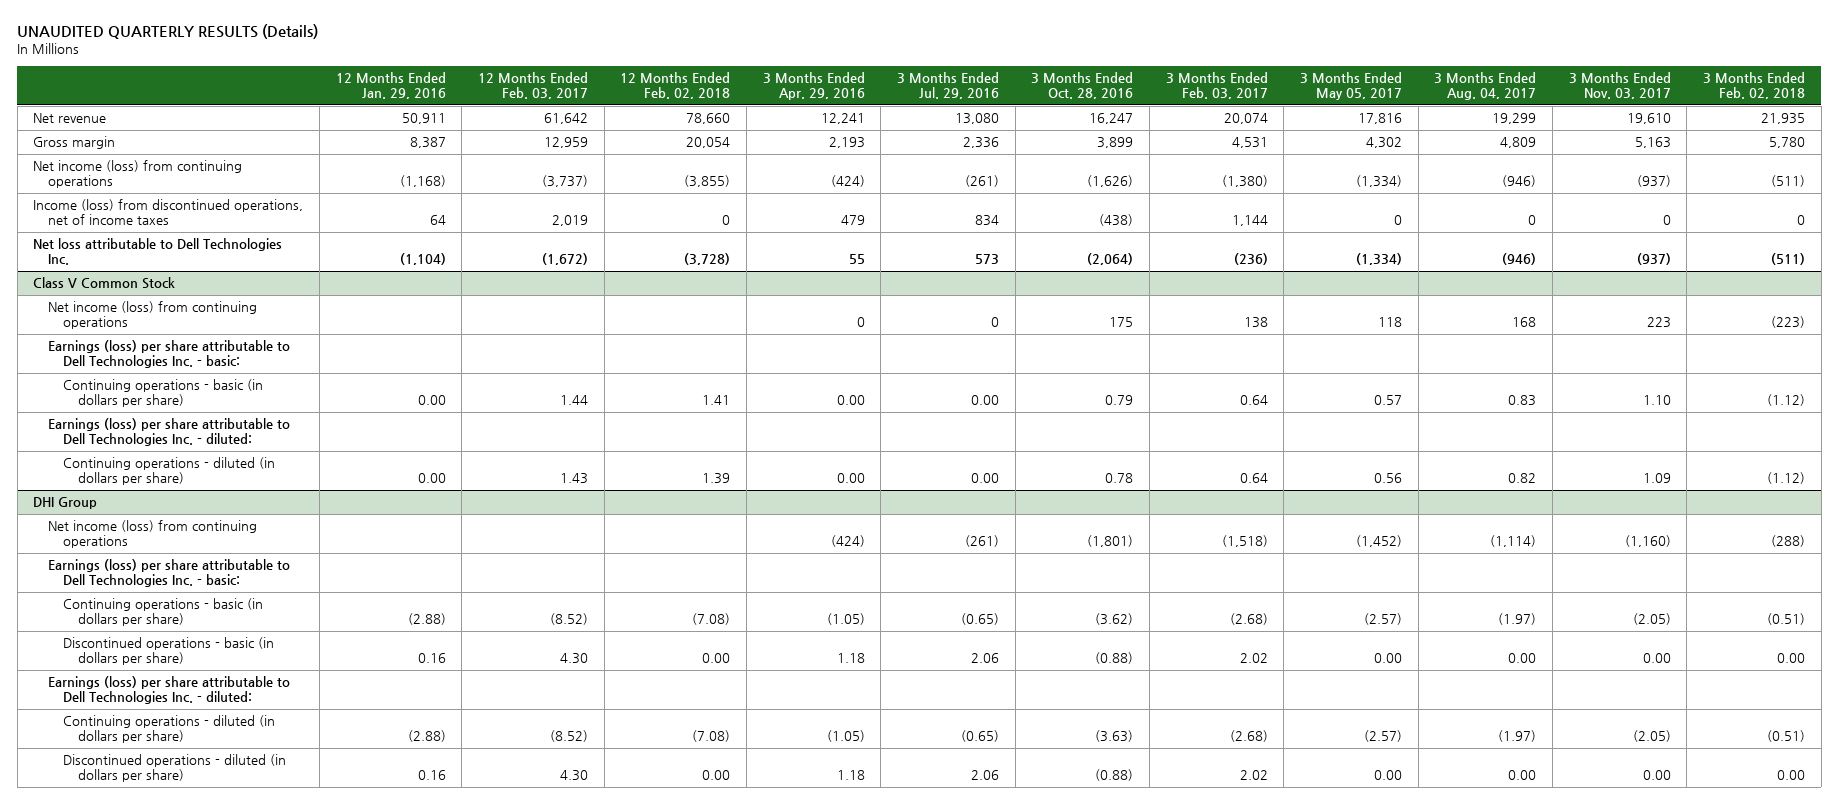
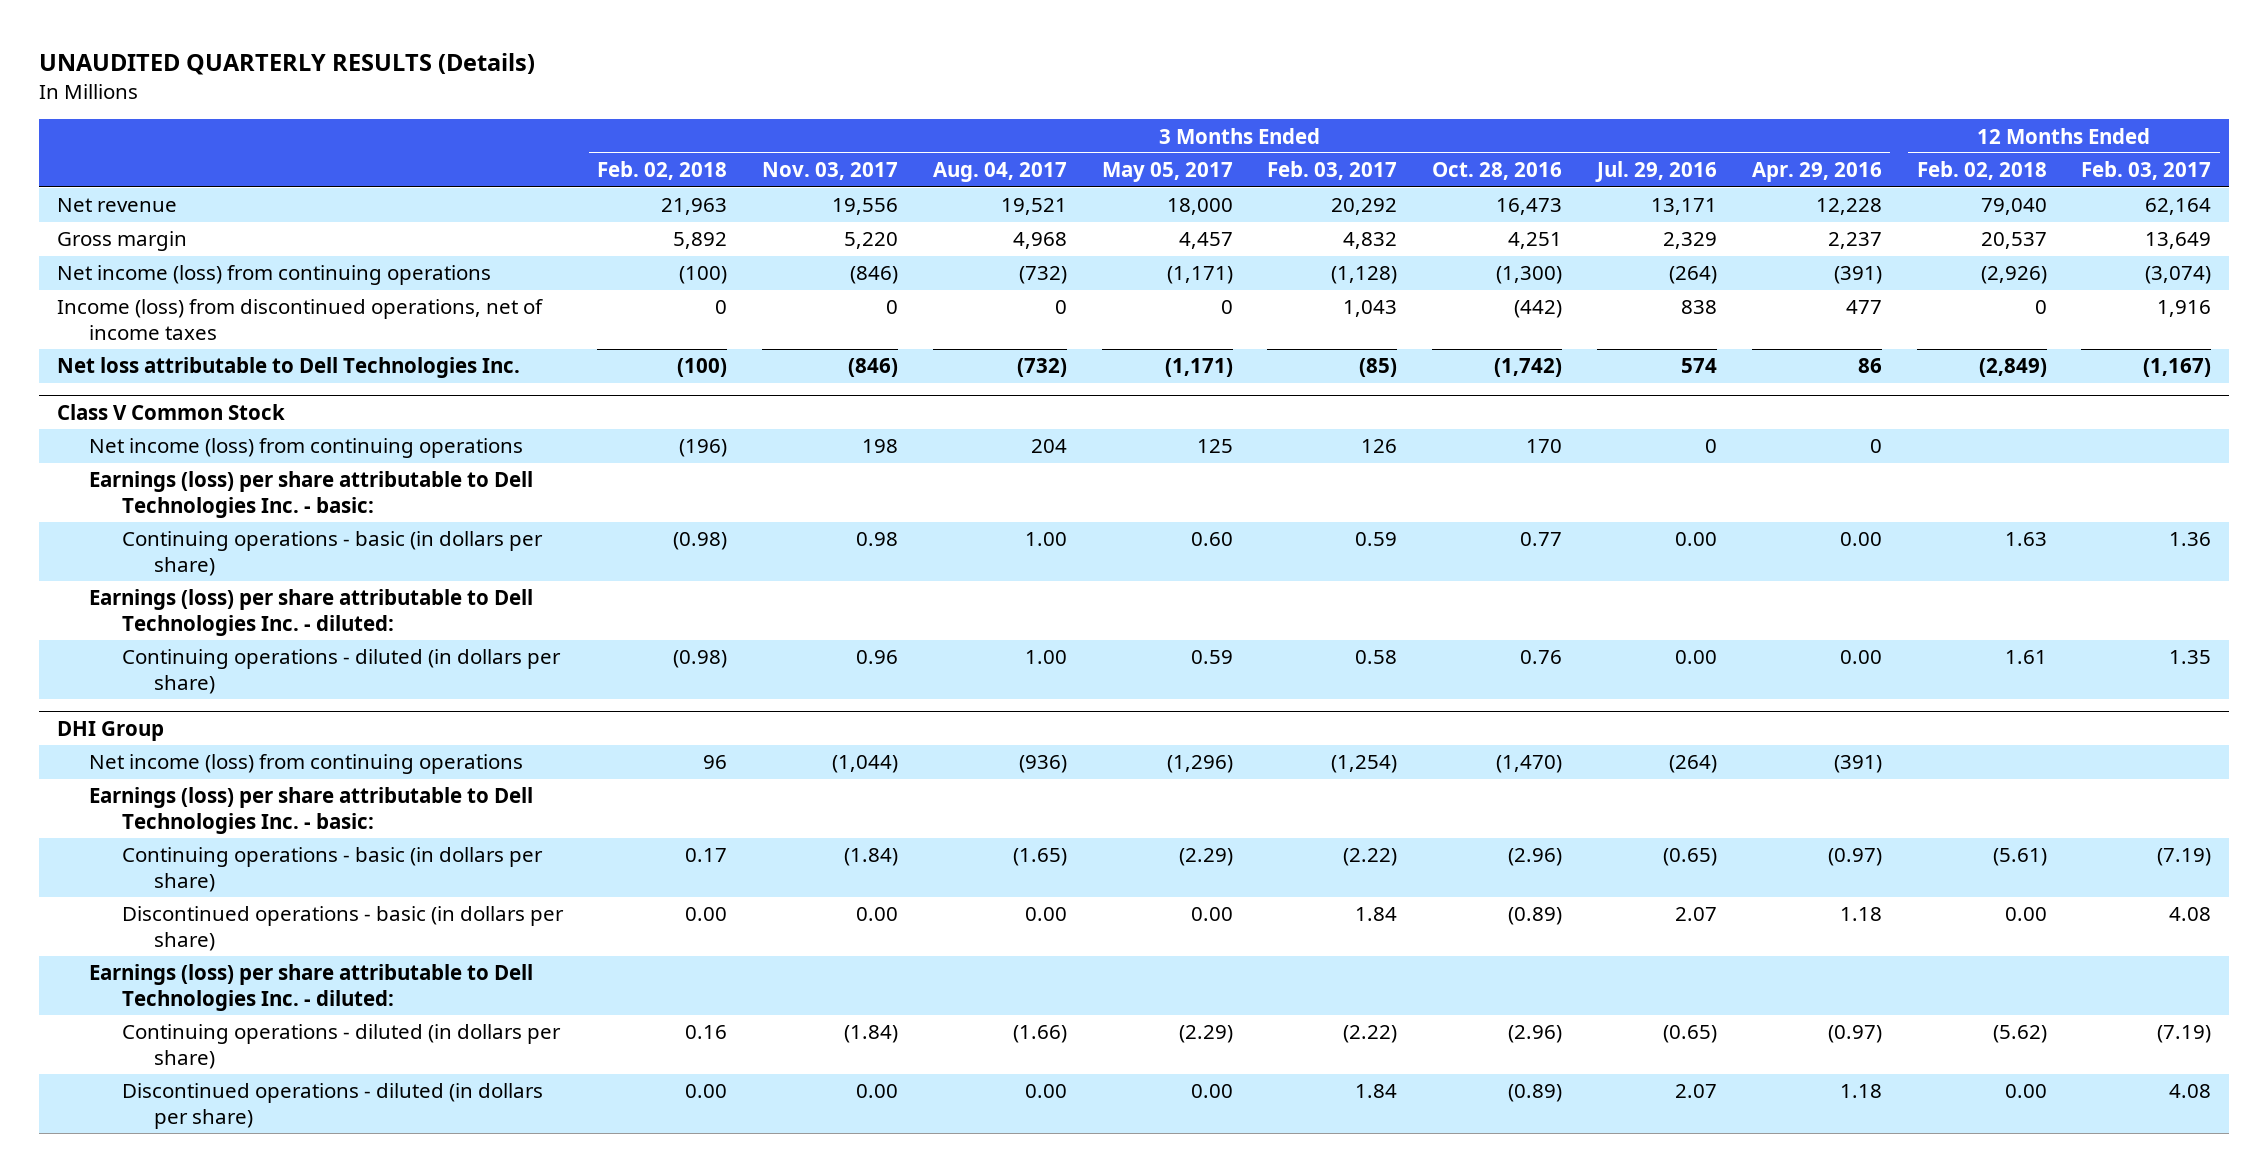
[335,71,446,100] 12 Months Ended Jan. 29, 2016 -> none
[543,113,588,125] 61,642 -> [2145,198,2212,216] 62,164
[686,113,731,125] 78,660 -> [1980,198,2047,216] 79,040
[820,113,865,125] 12,241 -> [1815,198,1882,216] 12,228
[954,113,999,125] 13,080 -> [1651,198,1718,216] 13,171
[1089,113,1134,125] 16,247 -> [1496,198,1563,216] 16,473
[1223,113,1268,125] 20,074 -> [1331,198,1398,216] 20,292
[1357,113,1402,125] 17,816 -> [1166,198,1233,216] 18,000
[1492,113,1537,125] 19,299 -> [1000,198,1067,216] 19,521
[1626,113,1671,125] 19,610 -> [832,198,899,216] 19,556
[1761,113,1806,125] 21,935 -> [661,198,728,216] 21,963
[543,137,588,149] 12,959 -> [2145,232,2212,250] 13,649
[686,137,731,149] 20,054 -> [1980,232,2047,250] 20,537
[828,137,865,149] 2,193 -> [1827,232,1882,250] 2,237
[962,137,999,149] 2,336 -> [1663,232,1718,250] 2,329
[1097,137,1134,149] 3,899 -> [1508,232,1563,250] 4,251
[1231,137,1268,149] 4,531 -> [1343,232,1398,250] 4,832
[1365,137,1402,149] 4,302 -> [1178,232,1233,250] 4,457
[1500,137,1537,149] 4,809 -> [1012,232,1067,250] 4,968
[1634,137,1671,149] 5,163 -> [844,232,899,250] 5,220
[1769,137,1806,149] 5,780 -> [673,232,728,250] 5,892
[541,175,588,188] (3,737) -> [2145,266,2212,285] (3,074)
[684,175,731,188] (3,855) -> [1980,266,2047,285] (2,926)
[830,175,865,188] (424) -> [1833,266,1882,285] (391)
[964,175,999,188] (261) -> [1669,266,1718,285] (264)
[1087,175,1134,188] (1,626) -> [1496,266,1563,285] (1,300)
[1221,175,1268,188] (1,380) -> [1331,266,1398,285] (1,128)
[1355,175,1402,188] (1,334) -> [1166,266,1233,285] (1,171)
[1502,175,1537,188] (946) -> [1018,266,1067,285] (732)
[1636,175,1671,188] (937) -> [850,266,899,285] (846)
[1771,175,1806,188] (511) -> [679,266,728,285] (100)
[551,215,588,227] 2,019 -> [2157,300,2212,318] 1,916
[840,215,865,226] 479 -> [1845,300,1882,315] 477
[974,215,999,227] 834 -> [1681,300,1718,315] 838
[1099,214,1134,227] (438) -> [1514,300,1563,319] (442)
[1231,215,1268,227] 1,144 -> [1343,300,1398,318] 1,043
[541,253,588,266] (1,672) -> [2143,358,2212,378] (1,167)
[684,253,731,266] (3,728) -> [1978,358,2047,378] (2,849)
[848,254,865,265] 55 -> [1857,358,1882,374] 86
[974,254,999,265] 573 -> [1681,358,1718,374] 574
[1087,253,1134,266] (2,064) -> [1494,358,1563,378] (1,742)
[1233,253,1268,266] (236) -> [1359,358,1398,378] (85)
[1355,253,1402,266] (1,334) -> [1164,358,1233,378] (1,171)
[1502,253,1537,266] (946) -> [1016,358,1067,378] (732)
[1636,253,1671,266] (937) -> [848,358,899,378] (846)
[1771,253,1806,266] (511) -> [677,358,728,378] (100)
[1109,317,1134,328] 175 -> [1526,439,1563,454] 170
[1243,317,1268,329] 138 -> [1361,439,1398,454] 126
[1377,317,1402,328] 118 -> [1196,439,1233,454] 125
[1512,317,1537,328] 168 -> [1030,439,1067,454] 204
[1646,317,1671,329] 223 -> [862,439,899,454] 198
[1771,316,1806,329] (223) -> [679,439,728,458] (196)
[559,395,588,406] 1.44 -> [2169,532,2212,547] 1.36
[702,395,731,406] 1.41 -> [2004,532,2047,547] 1.63
[1105,395,1134,406] 0.79 -> [1520,532,1563,547] 0.77
[1239,395,1268,406] 0.64 -> [1355,532,1398,547] 0.59
[1373,395,1402,406] 0.57 -> [1190,532,1233,547] 0.60
[1508,395,1537,407] 0.83 -> [1024,532,1067,547] 1.00
[1642,395,1671,406] 1.10 -> [856,532,899,547] 0.98
[1767,394,1806,407] (1.12) -> [673,532,728,551] (0.98)
[559,473,588,485] 1.43 -> [2169,650,2212,665] 1.35
[702,473,731,485] 1.39 -> [2004,650,2047,665] 1.61
[1105,473,1134,484] 0.78 -> [1520,650,1563,665] 0.76
[1239,473,1268,484] 0.64 -> [1355,650,1398,665] 0.58
[1373,473,1402,484] 0.56 -> [1190,650,1233,665] 0.59
[1508,473,1537,484] 0.82 -> [1024,650,1067,665] 1.00
[1642,473,1671,484] 1.09 -> [856,650,899,665] 0.96
[1767,472,1806,485] (1.12) -> [673,650,728,669] (0.98)
[830,535,865,548] (424) -> [1833,755,1882,774] (391)
[964,535,999,548] (261) -> [1669,755,1718,774] (264)
[1087,535,1134,548] (1,801) -> [1496,755,1563,774] (1,470)
[1221,535,1268,548] (1,518) -> [1331,755,1398,774] (1,254)
[1355,535,1402,548] (1,452) -> [1166,755,1233,774] (1,296)
[1490,535,1537,548] (1,114) -> [1018,755,1067,774] (936)
[1624,535,1671,548] (1,160) -> [832,755,899,774] (1,044)
[1771,535,1806,548] (288) -> [703,755,728,770] 96
[549,613,588,626] (8.52) -> [2157,848,2212,867] (7.19)
[692,613,731,626] (7.08) -> [1992,848,2047,867] (5.61)
[826,613,865,626] (1.05) -> [1827,848,1882,867] (0.97)
[1095,613,1134,626] (3.62) -> [1508,848,1563,867] (2.96)
[1229,613,1268,626] (2.68) -> [1343,848,1398,867] (2.22)
[1363,613,1402,626] (2.57) -> [1178,848,1233,867] (2.29)
[1498,613,1537,626] (1.97) -> [1012,848,1067,867] (1.65)
[1632,613,1671,626] (2.05) -> [844,848,899,867] (1.84)
[1767,613,1806,626] (0.51) -> [685,848,728,863] 0.17
[559,653,588,665] 4.30 -> [2169,907,2212,922] 4.08
[970,653,999,664] 2.06 -> [1675,907,1718,922] 2.07
[1095,652,1134,665] (0.88) -> [1508,907,1563,926] (0.89)
[1239,653,1268,664] 2.02 -> [1355,907,1398,922] 1.84
[549,730,588,743] (8.52) -> [2157,1025,2212,1044] (7.19)
[692,730,731,743] (7.08) -> [1992,1025,2047,1044] (5.62)
[826,730,865,743] (1.05) -> [1827,1025,1882,1044] (0.97)
[1095,730,1134,743] (3.63) -> [1508,1025,1563,1044] (2.96)
[1229,730,1268,743] (2.68) -> [1343,1025,1398,1044] (2.22)
[1363,730,1402,743] (2.57) -> [1178,1025,1233,1044] (2.29)
[1498,730,1537,743] (1.97) -> [1012,1025,1067,1044] (1.66)
[1632,730,1671,743] (2.05) -> [844,1025,899,1044] (1.84)
[1767,730,1806,743] (0.51) -> [685,1025,728,1040] 0.16
[559,770,588,782] 4.30 -> [2169,1084,2212,1099] 4.08
[970,770,999,781] 2.06 -> [1675,1084,1718,1099] 2.07
[1095,769,1134,782] (0.88) -> [1508,1084,1563,1103] (0.89)
[1239,770,1268,781] 2.02 -> [1355,1084,1398,1099] 1.84

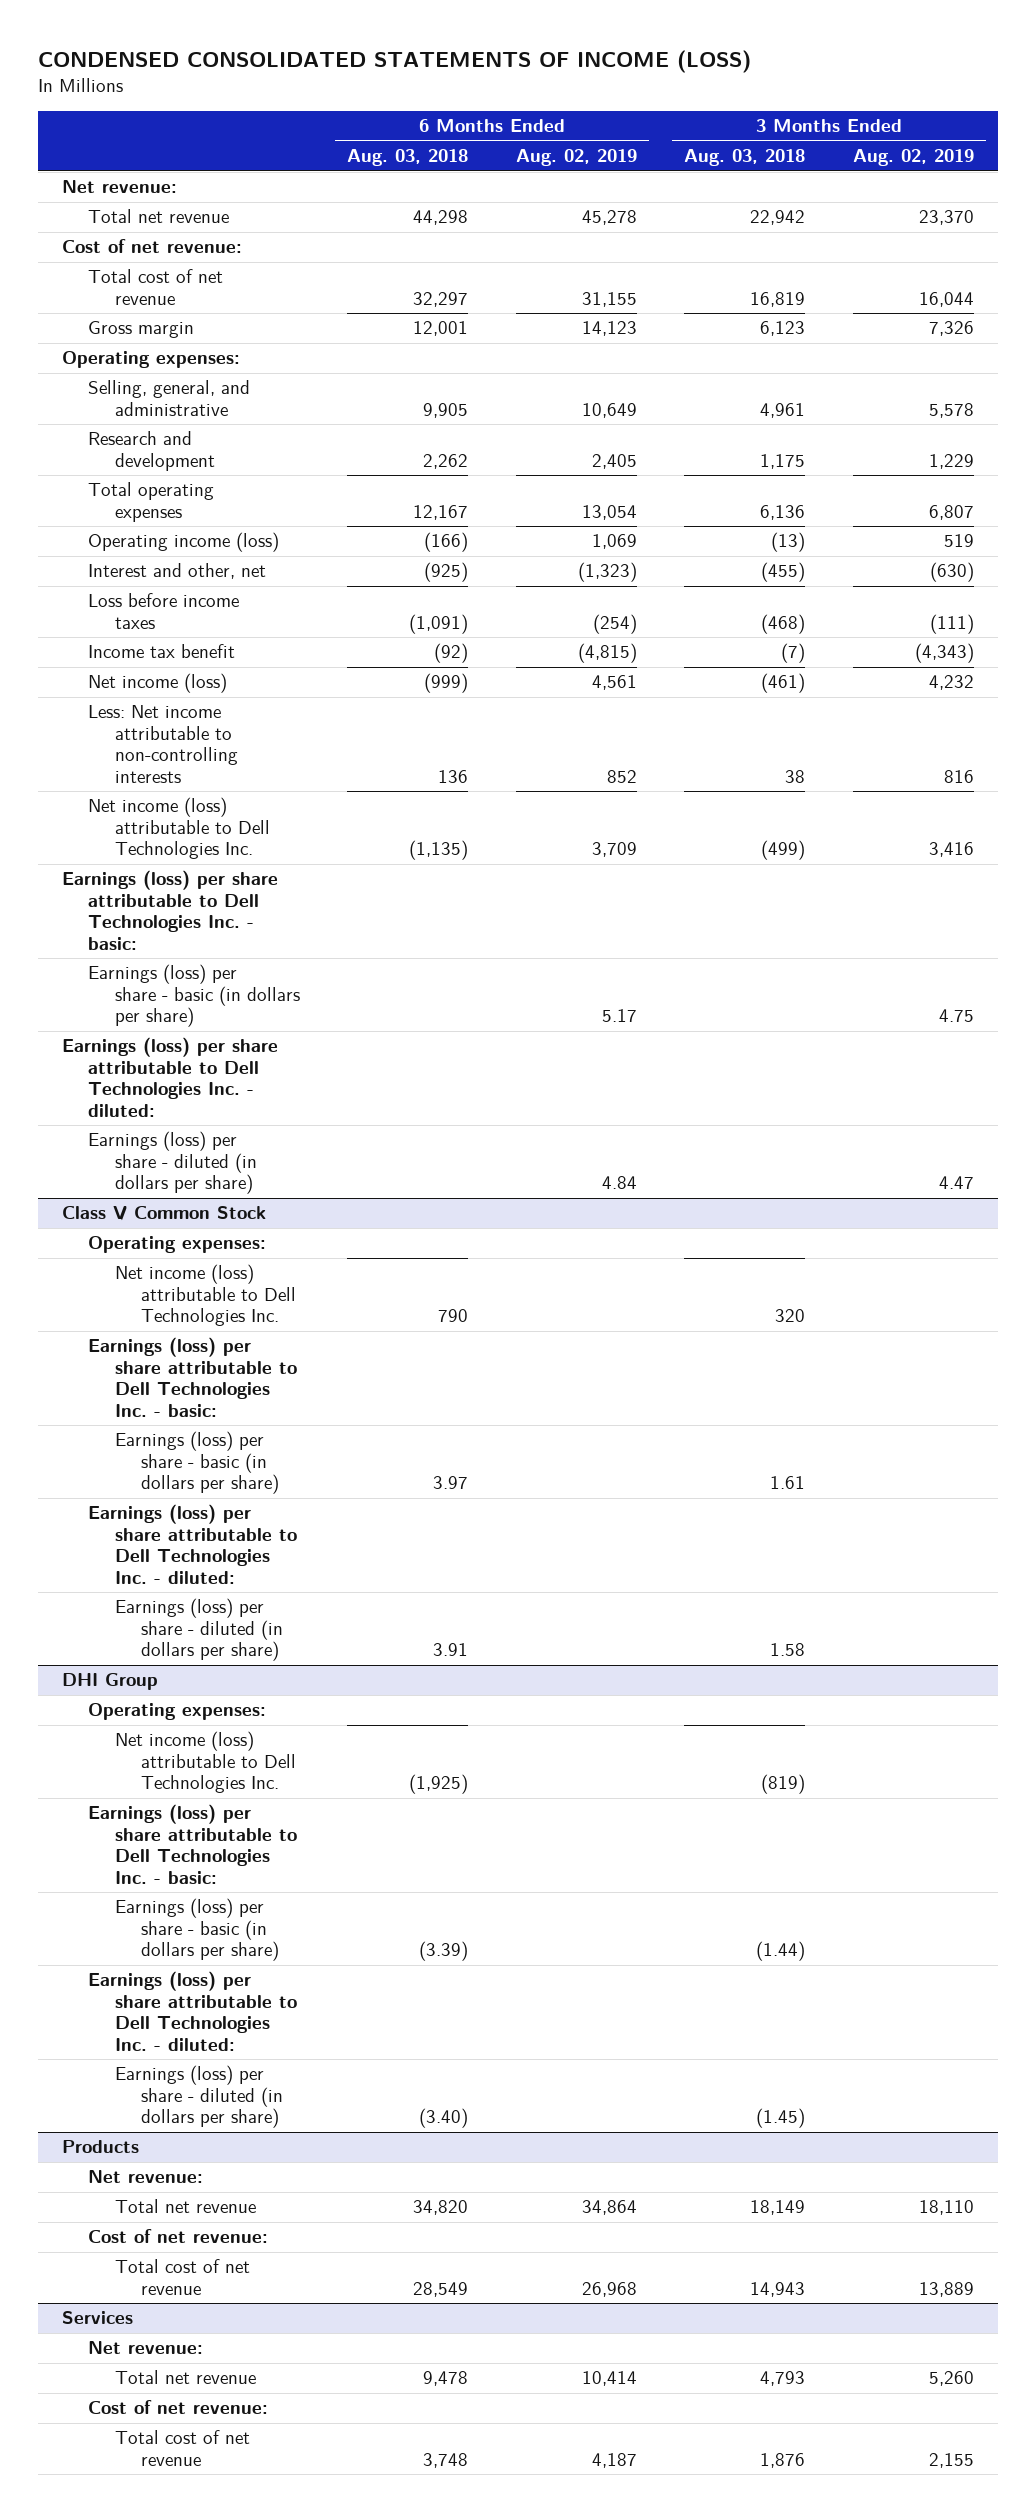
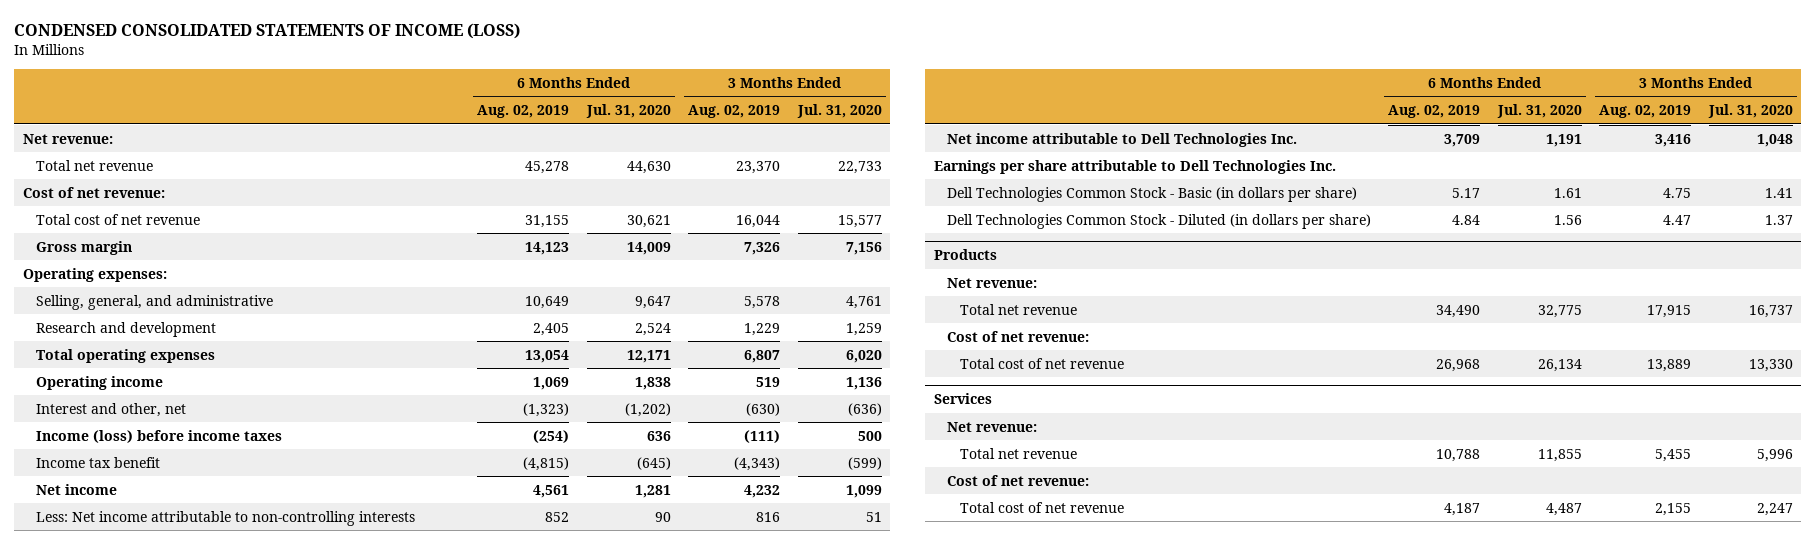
[347,149,469,167] Aug. 03, 2018 -> none
[684,149,806,167] Aug. 03, 2018 -> none
none -> [585,104,671,119] Jul. 31, 2020
none -> [796,104,882,119] Jul. 31, 2020
[88,532,280,553] Operating income (loss) -> [36,375,164,390] Operating income
[88,593,240,629] Loss before income taxes -> [36,429,283,443] Income (loss) before income taxes
[88,673,228,694] Net income (loss) -> [36,483,118,495] Net income
[62,1037,279,1117] Earnings (loss) per share attributable to Dell Technologies Inc. - diluted: -> none
[62,1206,267,1222] Class V Common Stock -> none
[88,1236,267,1254] Operating expenses: -> none
[114,1264,297,1327] Net income (loss) attributable to Dell Technologies Inc. -> none
[88,1337,297,1417] Earnings (loss) per share attributable to Dell Technologies Inc. - basic: -> none
[114,1431,280,1495] Earnings (loss) per share - basic (in dollars per share) -> none
[88,1504,297,1584] Earnings (loss) per share attributable to Dell Technologies Inc. - diluted: -> none
[114,1598,284,1662] Earnings (loss) per share - diluted (in dollars per share) -> none
[62,1673,159,1691] DHI Group -> none
[88,1703,267,1721] Operating expenses: -> none
[114,1731,297,1794] Net income (loss) attributable to Dell Technologies Inc. -> none
[88,1804,297,1884] Earnings (loss) per share attributable to Dell Technologies Inc. - basic: -> none
[114,1898,280,1962] Earnings (loss) per share - basic (in dollars per share) -> none
[88,1971,297,2051] Earnings (loss) per share attributable to Dell Technologies Inc. - diluted: -> none
[114,2065,284,2129] Earnings (loss) per share - diluted (in dollars per share) -> none
[88,797,270,860] Net income (loss) attributable to Dell Technologies Inc. -> [947,132,1298,147] Net income attributable to Dell Technologies Inc.
[62,870,279,950] Earnings (loss) per share attributable to Dell Technologies Inc. - basic: -> [934,159,1337,174] Earnings per share attributable to Dell Technologies Inc.
[88,964,300,1028] Earnings (loss) per share - basic (in dollars per share) -> [947,186,1358,202] Dell Technologies Common Stock - Basic (in dollars per share)
[88,1131,257,1195] Earnings (loss) per share - diluted (in dollars per share) -> [947,213,1372,229] Dell Technologies Common Stock - Diluted (in dollars per share)
[581,2200,637,2216] 34,864 -> [1436,304,1481,318] 34,490
[918,2200,974,2216] 18,110 -> [1647,304,1692,318] 17,915
[581,2371,637,2387] 10,414 -> [1436,448,1481,462] 10,788
[928,2371,974,2387] 5,260 -> [1655,448,1692,462] 5,455

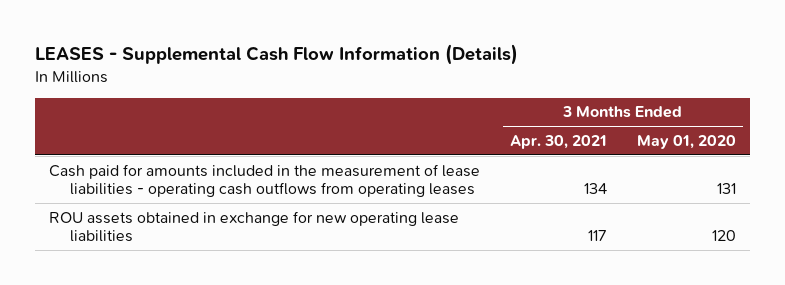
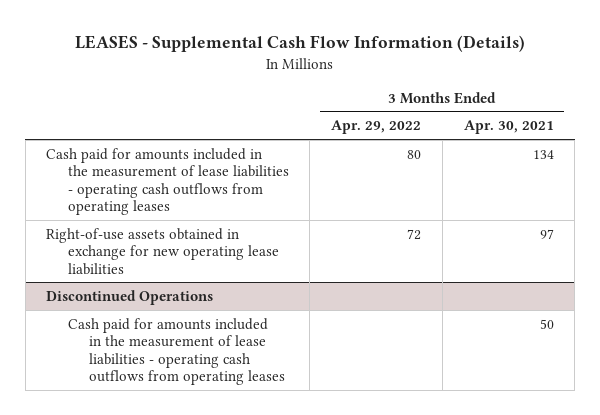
[636,134,736,149] May 01, 2020 -> none
none -> [331,120,422,135] Apr. 29, 2022
[49,210,460,243] ROU assets obtained in exchange for new operating lease liabilities -> [46,227,279,275] Right-of-use assets obtained in exchange for new operating lease liabilities
[588,230,608,242] 117 -> [539,228,554,239] 97
none -> [46,289,214,305] Discontinued Operations
none -> [67,317,285,385] Cash paid for amounts included in the measurement of lease liabilities - operating cash outflows from operating leases

